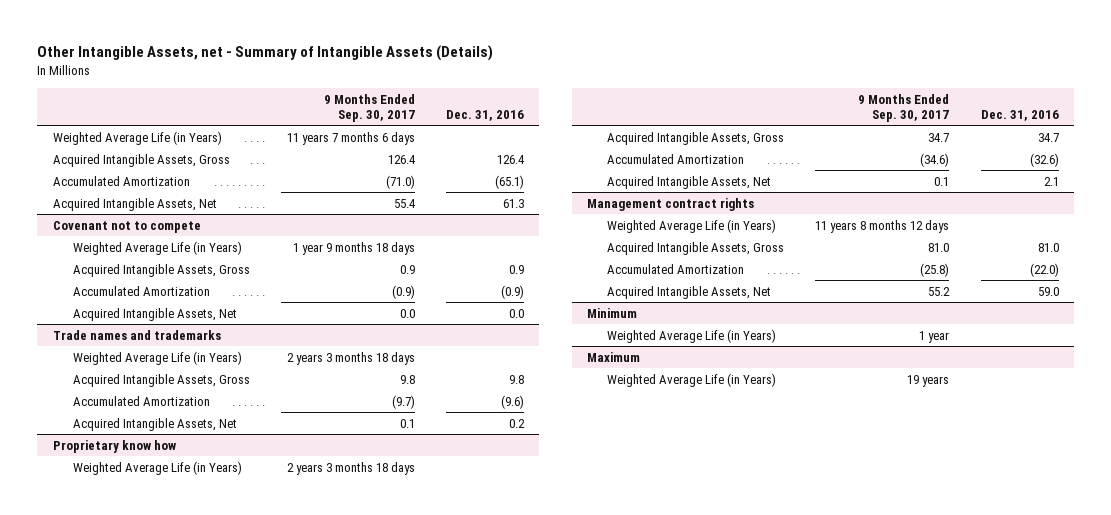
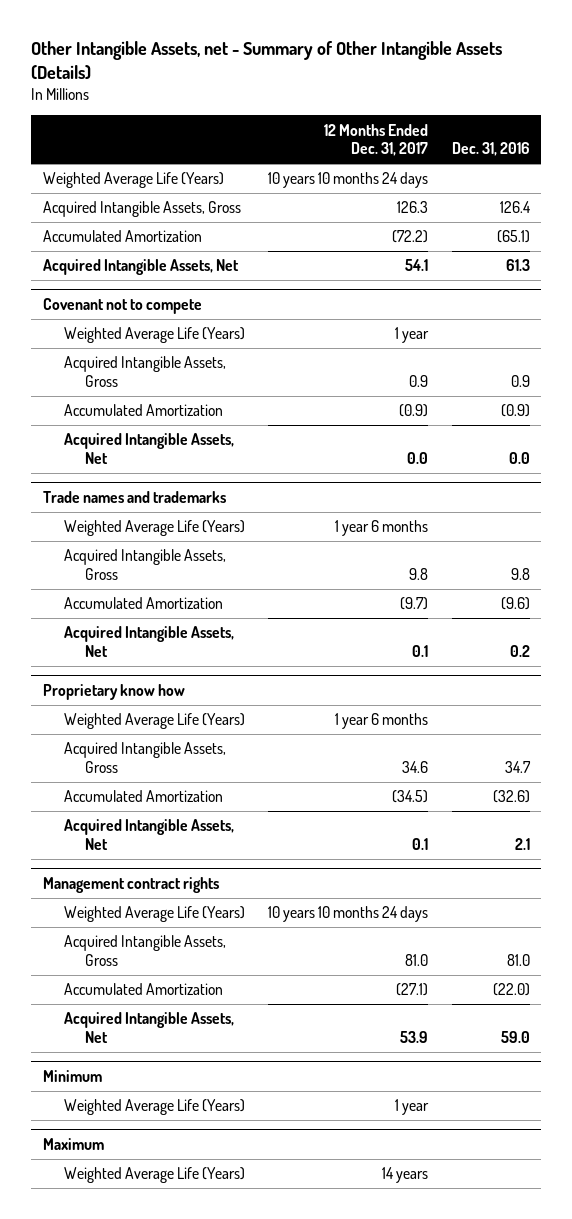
[37,45,494,62] Other Intangible Assets, net - Summary of Intangible Assets (Details) -> [30,40,502,80] Other Intangible Assets, net - Summary of Other Intangible Assets (Details)
[323,93,415,122] 9 Months Ended Sep. 30, 2017 -> none
none -> [324,123,429,157] 12 Months Ended Dec. 31, 2017
[52,130,222,145] Weighted Average Life (in Years) -> [42,172,224,189] Weighted Average Life (Years)
[72,240,242,255] Weighted Average Life (in Years) -> [63,327,245,344] Weighted Average Life (Years)
[72,350,242,365] Weighted Average Life (in Years) -> [63,520,245,537] Weighted Average Life (Years)
[72,460,242,475] Weighted Average Life (in Years) -> [63,713,245,730] Weighted Average Life (Years)
[607,218,777,233] Weighted Average Life (in Years) -> [63,906,245,923] Weighted Average Life (Years)
[607,328,777,343] Weighted Average Life (in Years) -> [63,1099,245,1116] Weighted Average Life (Years)
[607,372,777,387] Weighted Average Life (in Years) -> [63,1167,245,1184] Weighted Average Life (Years)

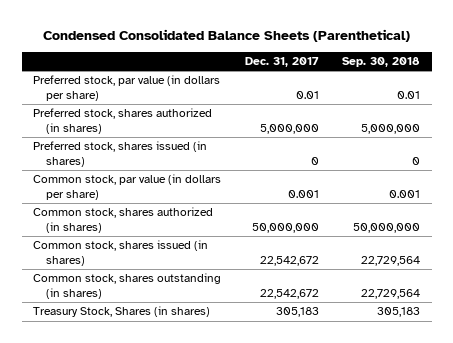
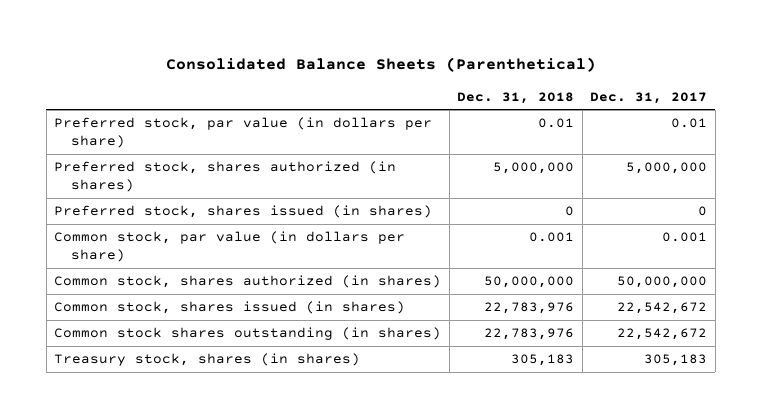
[42,28,410,42] Condensed Consolidated Balance Sheets (Parenthetical) -> [165,56,596,72] Consolidated Balance Sheets (Parenthetical)
[342,57,421,68] Sep. 30, 2018 -> none
none -> [457,91,575,104] Dec. 31, 2018
[33,273,222,299] Common stock, shares outstanding (in shares) -> [54,327,442,341] Common stock shares outstanding (in shares)
[33,306,211,318] Treasury Stock, Shares (in shares) -> [54,353,361,367] Treasury stock, shares (in shares)

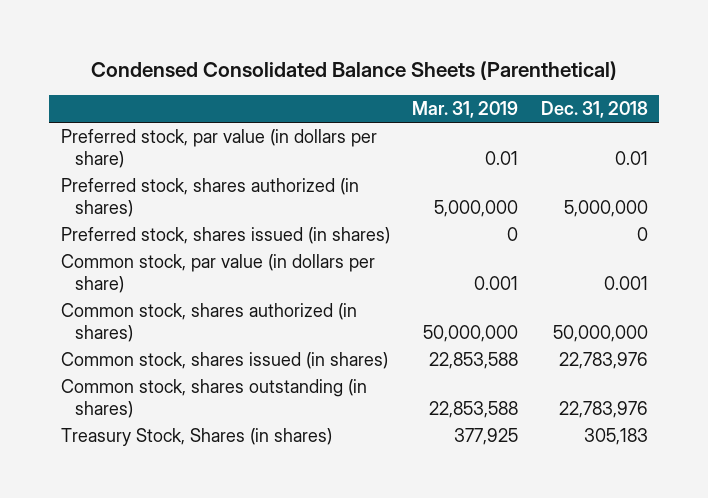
[165,56,596,72] Consolidated Balance Sheets (Parenthetical) -> [91,61,618,81] Condensed Consolidated Balance Sheets (Parenthetical)
[590,91,708,104] Dec. 31, 2017 -> none
none -> [412,101,519,119] Mar. 31, 2019
[54,327,442,341] Common stock shares outstanding (in shares) -> [60,379,367,418] Common stock, shares outstanding (in shares)
[54,353,361,367] Treasury stock, shares (in shares) -> [60,428,332,447] Treasury Stock, Shares (in shares)

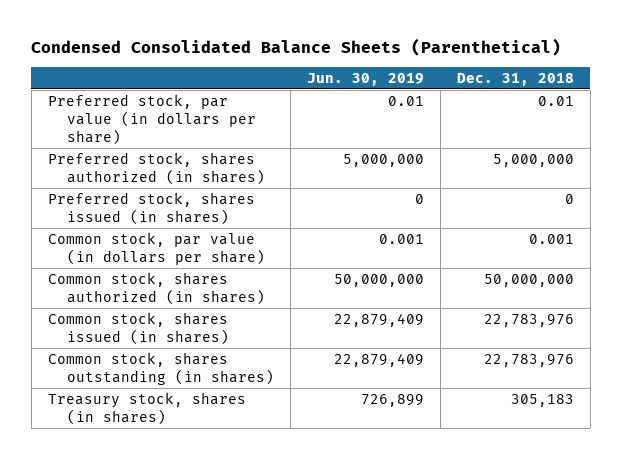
[412,101,519,119] Mar. 31, 2019 -> none
none -> [307,72,425,86] Jun. 30, 2019
[60,428,332,447] Treasury Stock, Shares (in shares) -> [47,391,246,425] Treasury stock, shares (in shares)

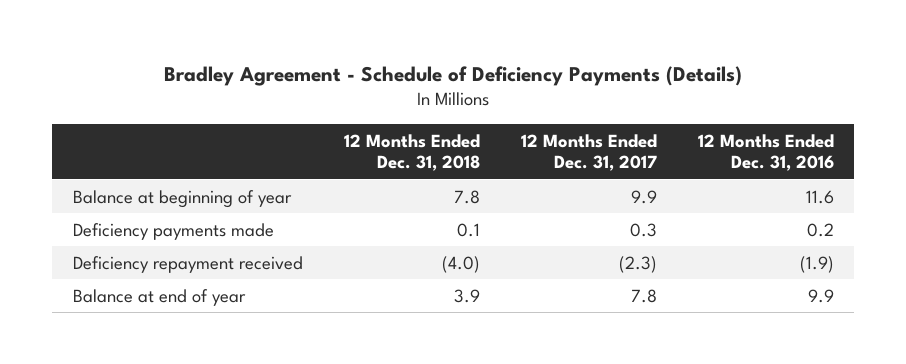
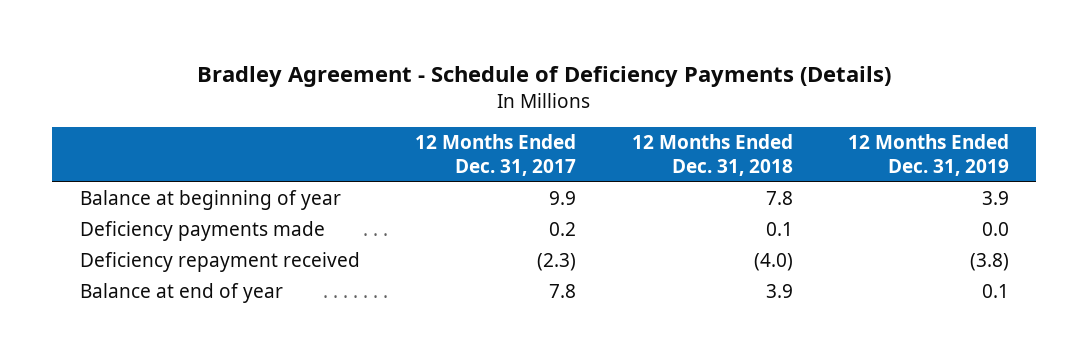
[697,133,834,171] 12 Months Ended Dec. 31, 2016 -> none
none -> [847,134,1009,177] 12 Months Ended Dec. 31, 2019
[629,222,657,237] 0.3 -> [549,222,577,237] 0.2

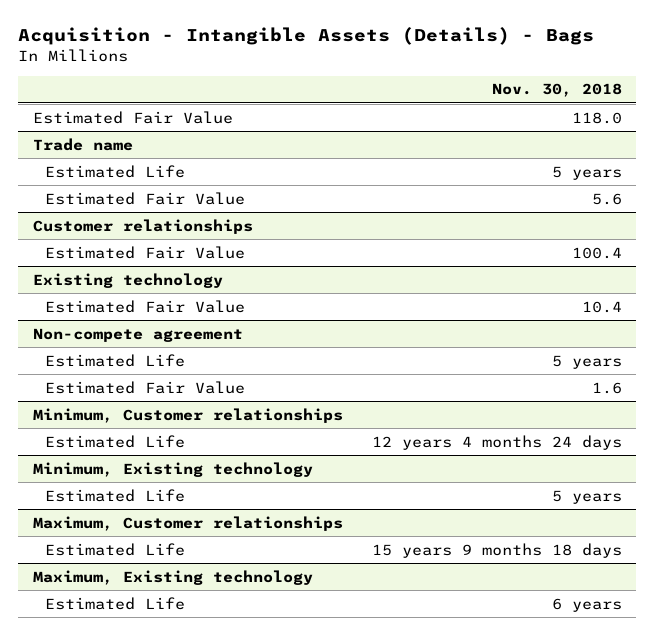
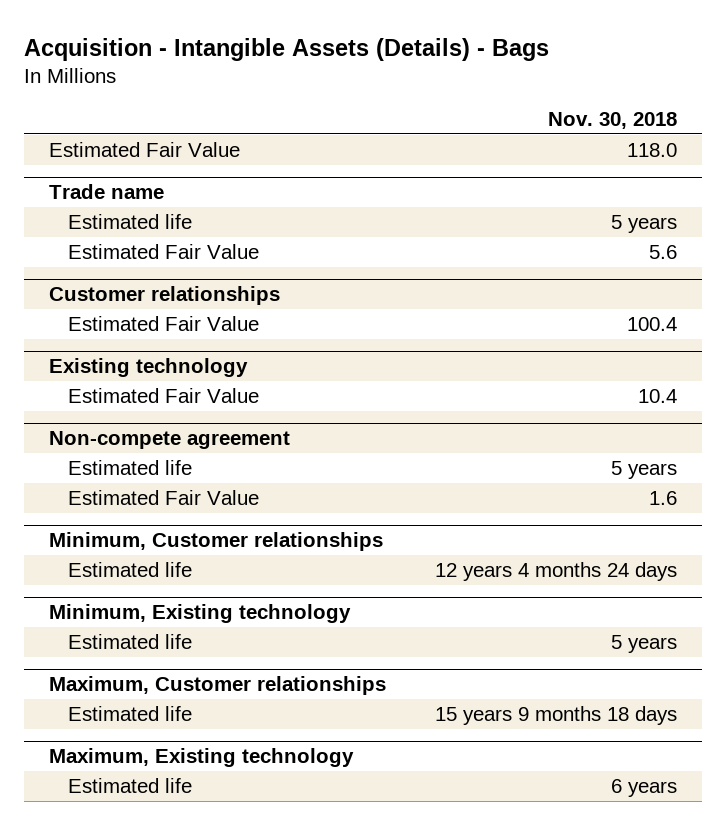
[45,164,186,178] Estimated Life -> [67,214,192,230] Estimated life
[45,353,186,367] Estimated Life -> [67,460,192,476] Estimated life
[45,434,186,448] Estimated Life -> [67,562,192,578] Estimated life
[45,488,186,502] Estimated Life -> [67,634,192,650] Estimated life
[45,542,186,556] Estimated Life -> [67,706,192,722] Estimated life
[45,596,186,610] Estimated Life -> [67,778,192,794] Estimated life

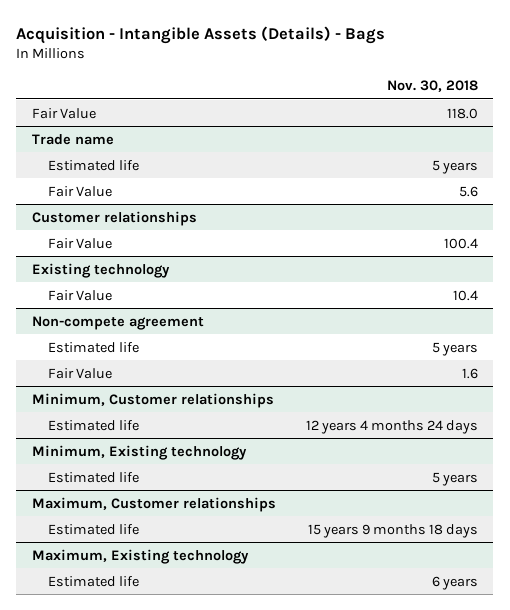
[48,142,240,158] Estimated Fair Value -> [31,107,96,119] Fair Value
[67,244,259,260] Estimated Fair Value -> [47,185,112,197] Fair Value
[67,316,259,332] Estimated Fair Value -> [47,237,112,249] Fair Value
[67,388,259,404] Estimated Fair Value -> [47,289,112,301] Fair Value
[67,490,259,506] Estimated Fair Value -> [47,367,112,379] Fair Value

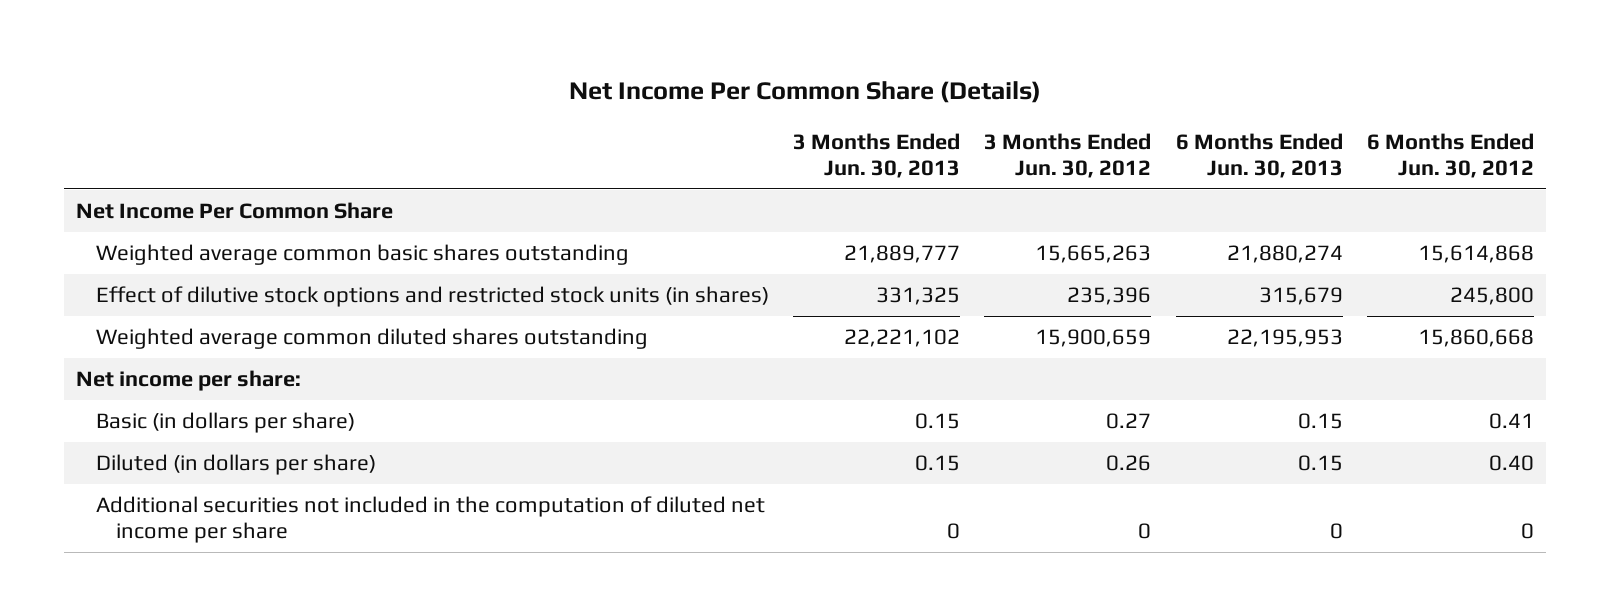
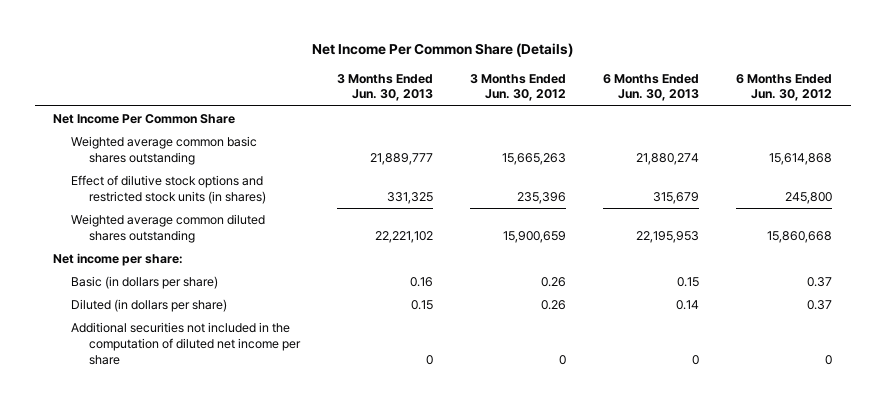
[915,413,961,430] 0.15 -> [410,277,434,288] 0.16
[1106,413,1152,430] 0.27 -> [541,277,567,288] 0.26
[1488,413,1534,430] 0.41 -> [807,277,833,288] 0.37
[1297,455,1343,472] 0.15 -> [676,300,700,311] 0.14
[1488,455,1534,472] 0.40 -> [807,300,833,311] 0.37

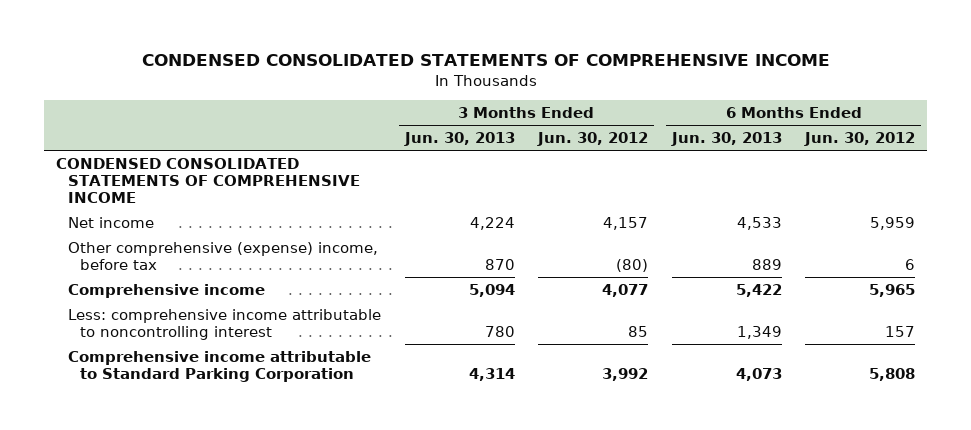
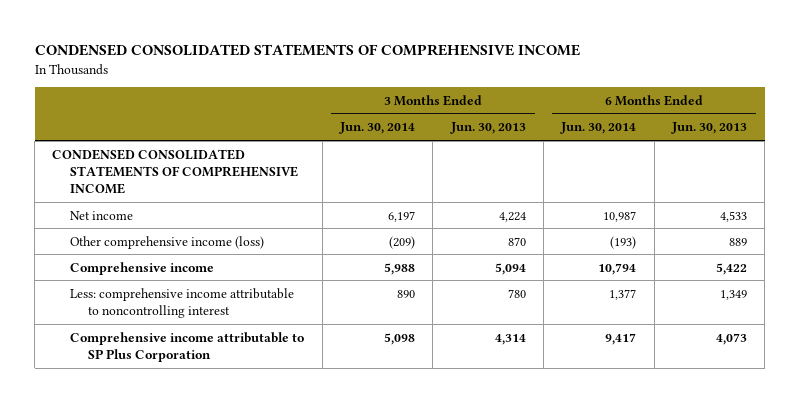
[537,132,649,147] Jun. 30, 2012 -> none
[804,132,916,147] Jun. 30, 2012 -> none
none -> [338,122,415,135] Jun. 30, 2014
none -> [560,122,637,135] Jun. 30, 2014
[68,241,379,270] Other comprehensive (expense) income, before tax -> [70,235,265,249] Other comprehensive income (loss)
[68,350,372,382] Comprehensive income attributable to Standard Parking Corporation -> [70,331,305,362] Comprehensive income attributable to SP Plus Corporation

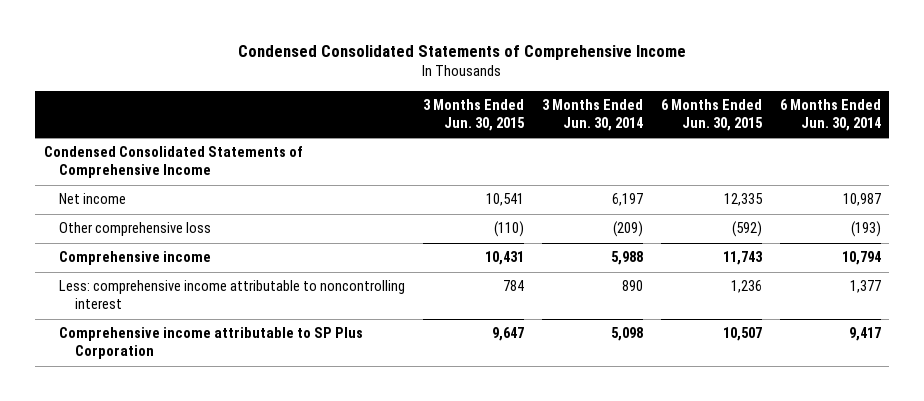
[34,44,580,57] CONDENSED CONSOLIDATED STATEMENTS OF COMPREHENSIVE INCOME -> [238,44,687,60] Condensed Consolidated Statements of Comprehensive Income
[449,122,526,135] Jun. 30, 2013 -> none
[671,122,748,135] Jun. 30, 2013 -> none
none -> [423,99,526,132] 3 Months Ended Jun. 30, 2015
none -> [660,99,763,132] 6 Months Ended Jun. 30, 2015
[52,148,299,194] CONDENSED CONSOLIDATED STATEMENTS OF COMPREHENSIVE INCOME -> [43,146,303,179] Condensed Consolidated Statements of Comprehensive Income
[70,235,265,249] Other comprehensive income (loss) -> [59,222,212,237] Other comprehensive loss

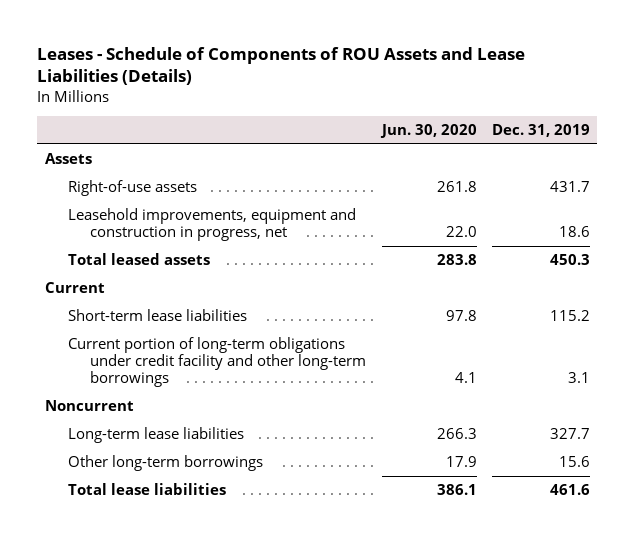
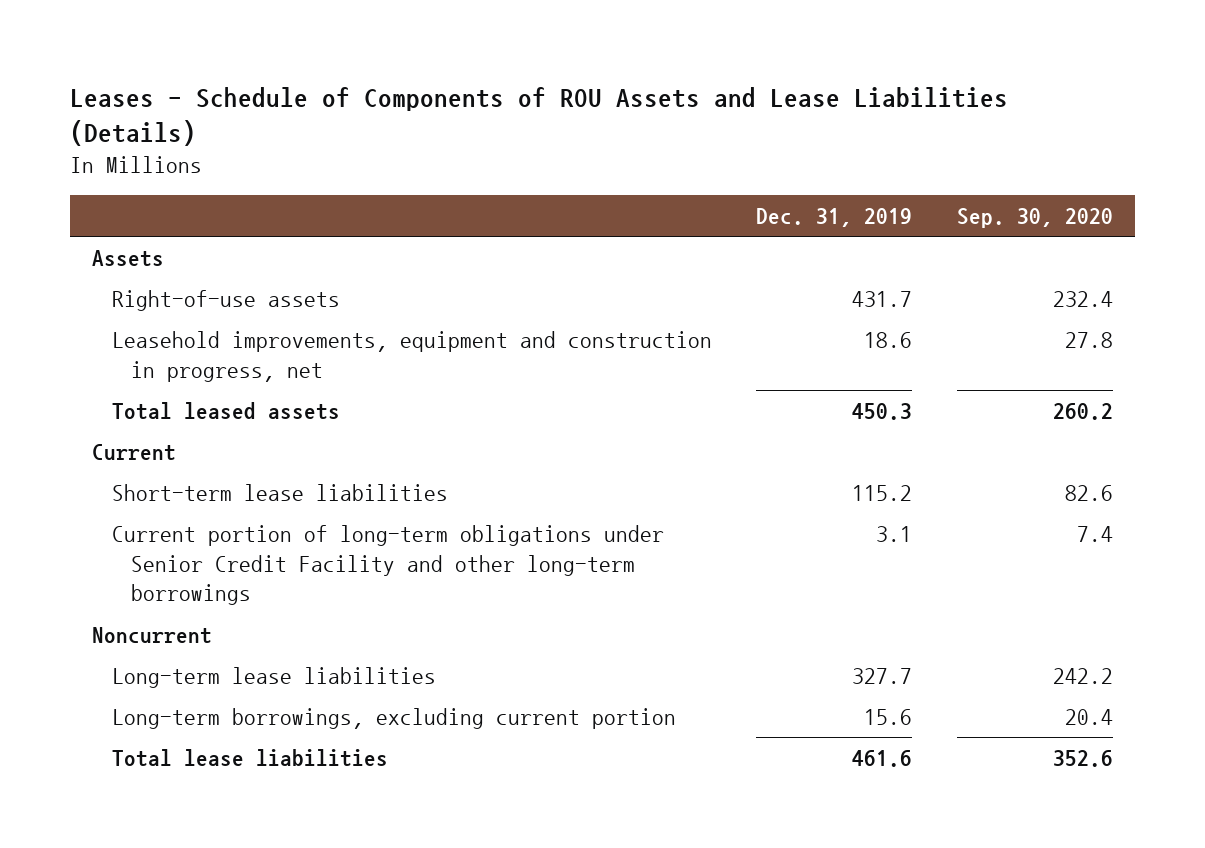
[379,123,477,138] Jun. 30, 2020 -> none
none -> [956,207,1113,228] Sep. 30, 2020
[67,337,367,388] Current portion of long-term obligations under credit facility and other long-term borrowings -> [111,524,664,606] Current portion of long-term obligations under Senior Credit Facility and other long-term borrowings
[67,455,263,472] Other long-term borrowings -> [111,707,676,729] Long-term borrowings, excluding current portion

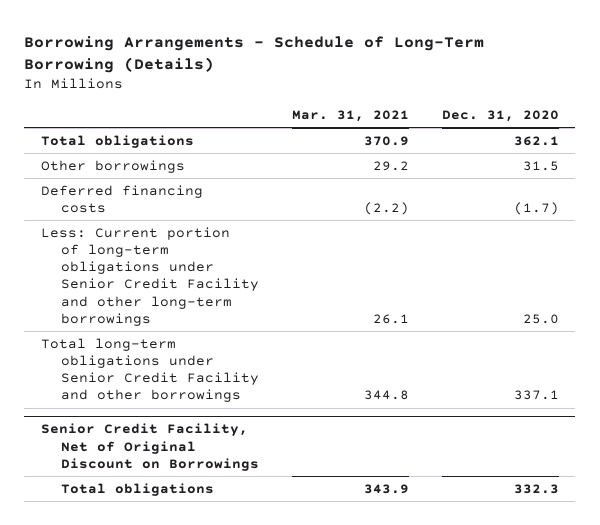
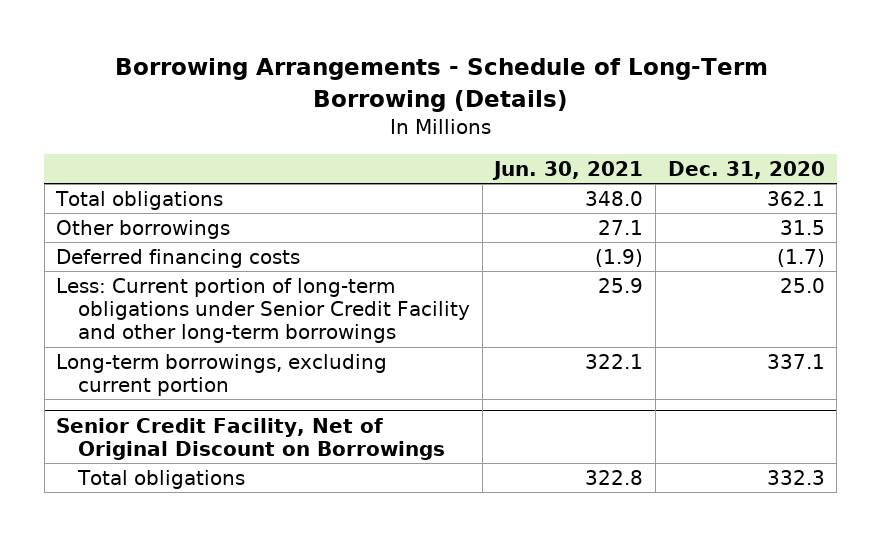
[291,110,409,123] Mar. 31, 2021 -> none
none -> [492,160,644,180] Jun. 30, 2021
[40,337,259,403] Total long-term obligations under Senior Credit Facility and other borrowings -> [56,353,388,397] Long-term borrowings, excluding current portion

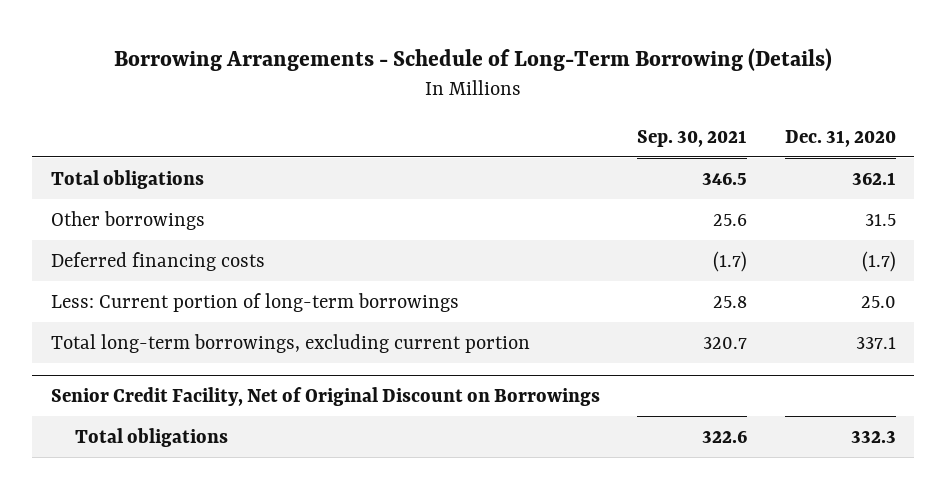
[492,160,644,180] Jun. 30, 2021 -> none
none -> [637,129,748,147] Sep. 30, 2021
[56,277,470,344] Less: Current portion of long-term obligations under Senior Credit Facility and other long-term borrowings -> [50,292,459,312] Less: Current portion of long-term borrowings
[56,353,388,397] Long-term borrowings, excluding current portion -> [50,333,530,353] Total long-term borrowings, excluding current portion

